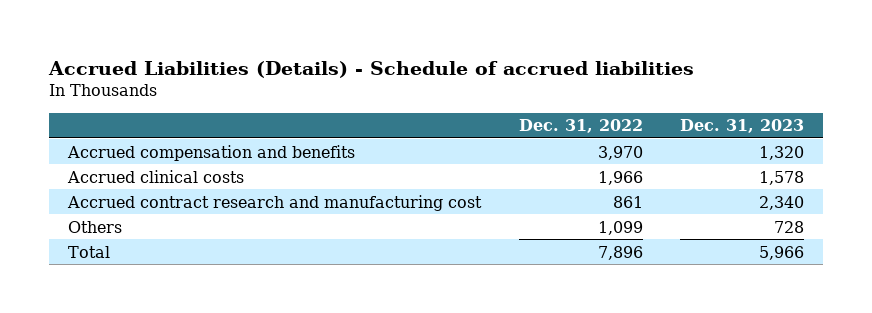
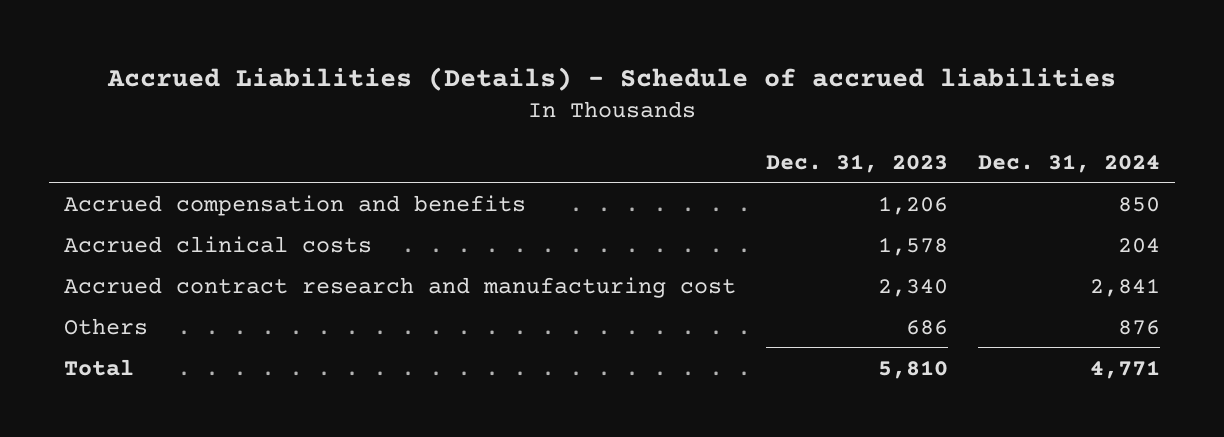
[518,119,643,134] Dec. 31, 2022 -> none
none -> [977,153,1160,173] Dec. 31, 2024
[758,145,804,160] 1,320 -> [877,195,948,215] 1,206
[773,220,804,233] 728 -> [905,319,948,335] 686
[758,245,804,260] 5,966 -> [877,359,948,379] 5,810

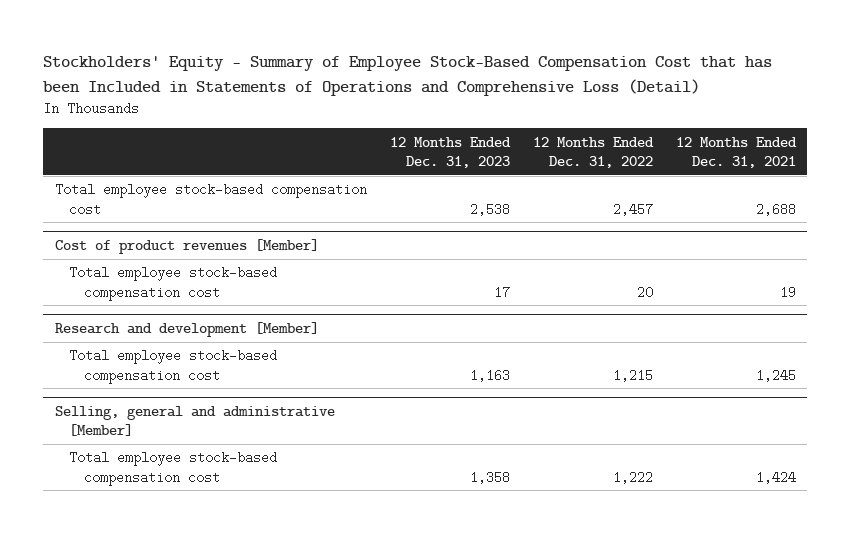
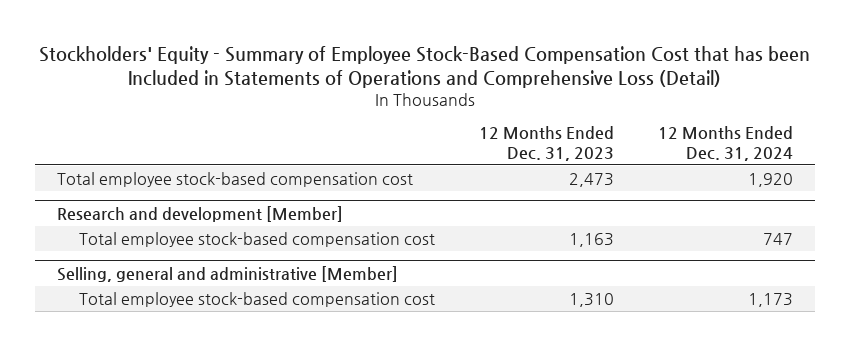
[532,136,654,168] 12 Months Ended Dec. 31, 2022 -> none
[675,136,797,168] 12 Months Ended Dec. 31, 2021 -> none
none -> [658,126,794,161] 12 Months Ended Dec. 31, 2024
[54,238,319,254] Cost of product revenues [Member] -> none
[69,266,278,301] Total employee stock-based compensation cost -> none
[469,202,510,216] 2,538 -> [569,172,615,187] 2,473
[469,470,510,484] 1,358 -> [569,292,615,307] 1,310

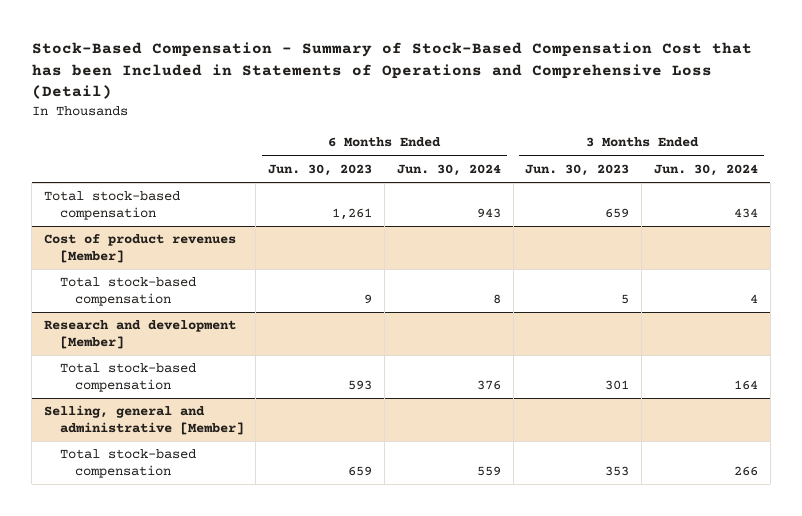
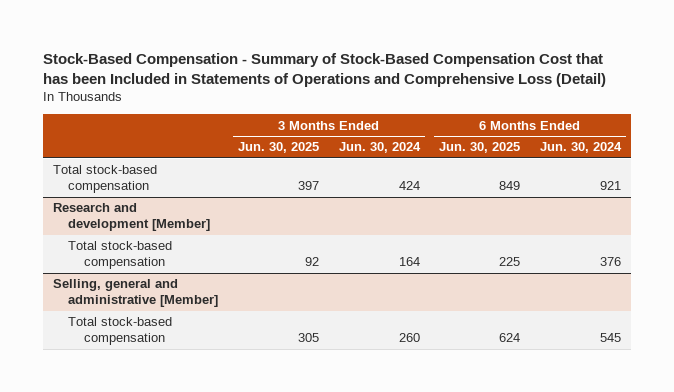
[268,164,373,177] Jun. 30, 2023 -> none
[525,164,630,177] Jun. 30, 2023 -> none
none -> [238,142,320,154] Jun. 30, 2025
none -> [439,142,521,154] Jun. 30, 2025
[44,234,237,263] Cost of product revenues [Member] -> none
[59,277,196,306] Total stock-based compensation -> none
[476,207,501,218] 943 -> [599,181,621,191] 921
[734,207,759,218] 434 -> [398,181,420,191] 424
[476,465,501,476] 559 -> [599,333,621,343] 545
[734,465,759,476] 266 -> [398,333,420,343] 260

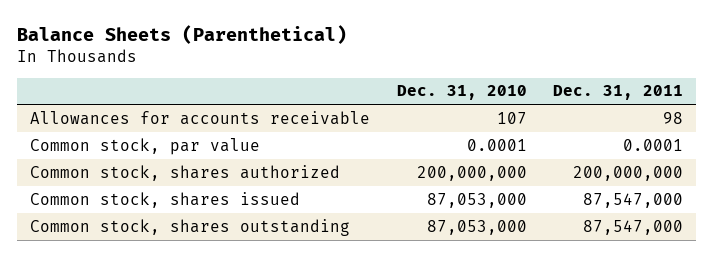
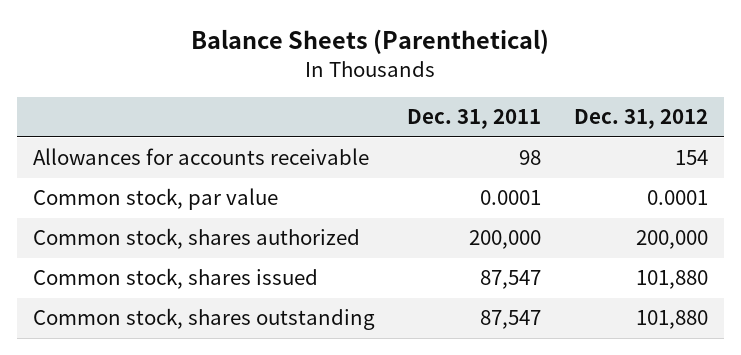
[396,85,527,101] Dec. 31, 2010 -> none
none -> [573,109,708,130] Dec. 31, 2012
[572,165,683,181] 200,000,000 -> [469,230,542,250] 200,000
[582,192,683,208] 87,547,000 -> [480,270,542,290] 87,547
[582,219,683,235] 87,547,000 -> [480,310,542,330] 87,547

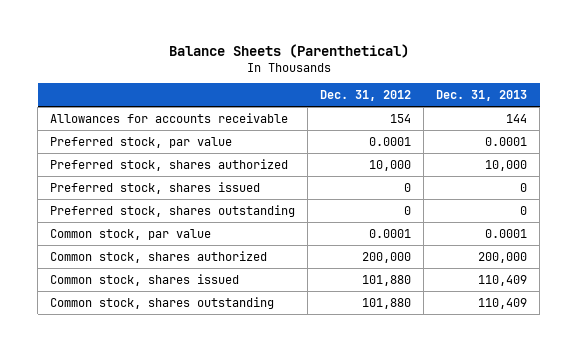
[407,109,542,130] Dec. 31, 2011 -> none
none -> [436,90,528,102] Dec. 31, 2013
none -> [50,136,233,148] Preferred stock, par value
none -> [50,158,289,171] Preferred stock, shares authorized
none -> [50,181,261,194] Preferred stock, shares issued
none -> [50,204,296,217] Preferred stock, shares outstanding

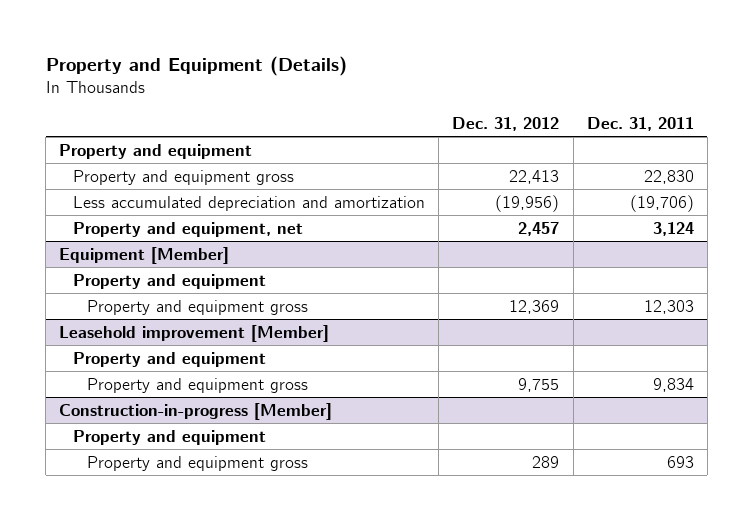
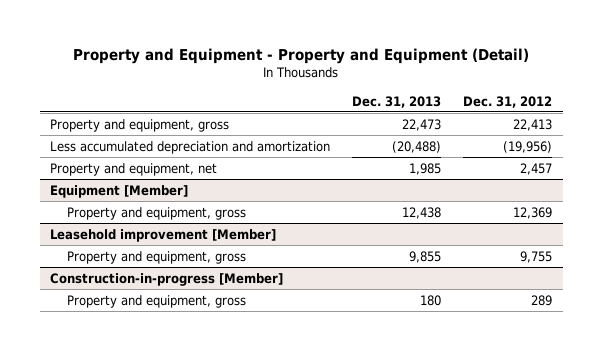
[45,56,347,77] Property and Equipment (Details) -> [73,47,530,64] Property and Equipment - Property and Equipment (Detail)
[586,116,694,131] Dec. 31, 2011 -> none
none -> [352,95,442,108] Dec. 31, 2013
[59,143,253,159] Property and equipment -> none
[73,169,295,185] Property and equipment gross -> [50,118,230,132] Property and equipment, gross
[73,273,267,289] Property and equipment -> none
[87,299,309,315] Property and equipment gross -> [66,206,246,220] Property and equipment, gross
[73,351,267,367] Property and equipment -> none
[87,377,309,393] Property and equipment gross -> [66,250,246,264] Property and equipment, gross
[73,429,267,445] Property and equipment -> none
[87,455,309,471] Property and equipment gross -> [66,294,246,308] Property and equipment, gross

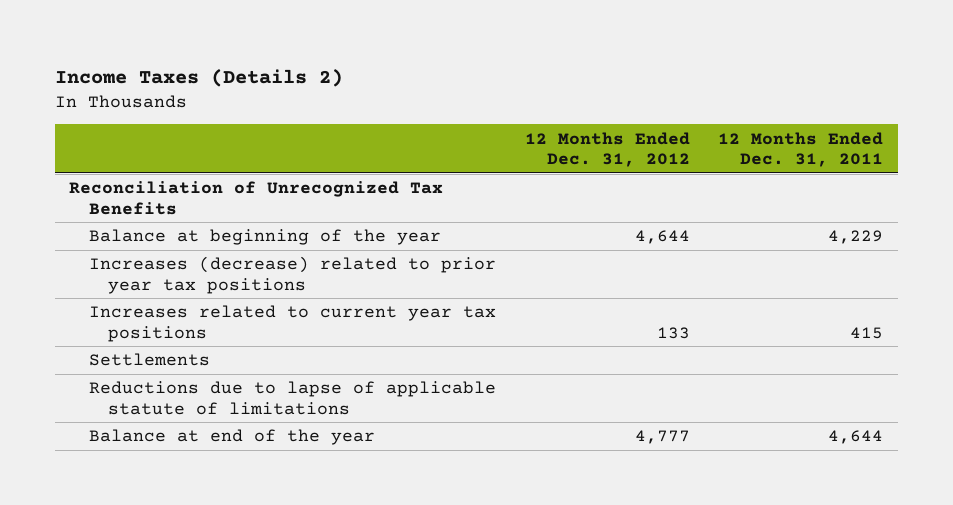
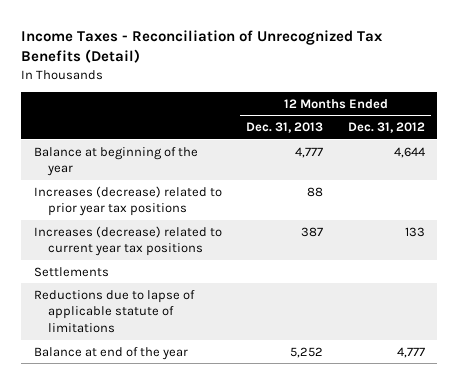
[54,68,343,87] Income Taxes (Details 2) -> [21,30,384,64] Income Taxes - Reconciliation of Unrecognized Tax Benefits (Detail)
[718,131,884,168] 12 Months Ended Dec. 31, 2011 -> none
none -> [246,122,324,134] Dec. 31, 2013
[69,181,444,215] Reconciliation of Unrecognized Tax Benefits -> none
[88,305,496,342] Increases related to current year tax positions -> [33,225,222,257] Increases (decrease) related to current year tax positions

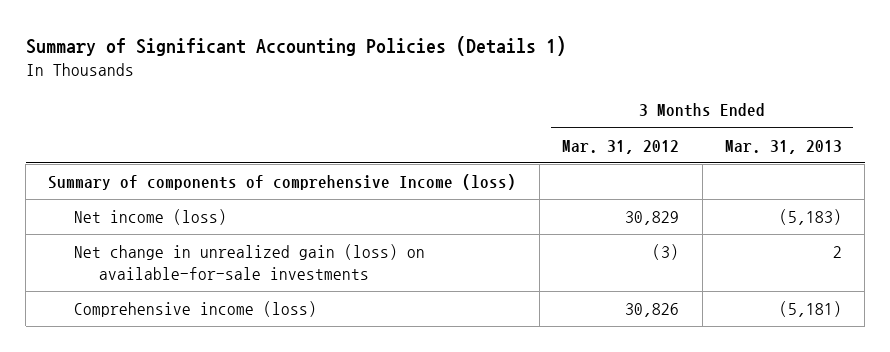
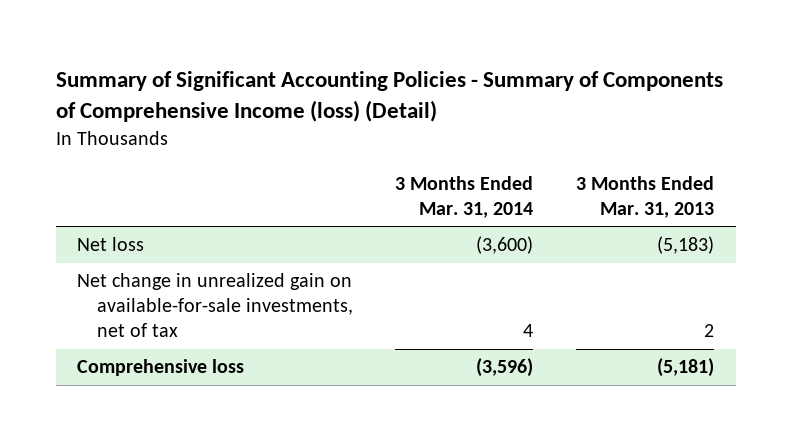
[25,36,566,57] Summary of Significant Accounting Policies (Details 1) -> [55,70,723,123] Summary of Significant Accounting Policies - Summary of Components of Comprehensive Income (loss) (Detail)
[562,139,680,154] Mar. 31, 2012 -> none
none -> [395,175,534,218] 3 Months Ended Mar. 31, 2014
[48,174,517,191] Summary of components of comprehensive Income (loss) -> none
[73,209,227,226] Net income (loss) -> [77,237,145,252] Net loss
[73,244,425,281] Net change in unrealized gain (loss) on available-for-sale investments -> [77,273,353,338] Net change in unrealized gain on available-for-sale investments, net of tax
[73,301,317,318] Comprehensive income (loss) -> [77,359,245,377] Comprehensive loss

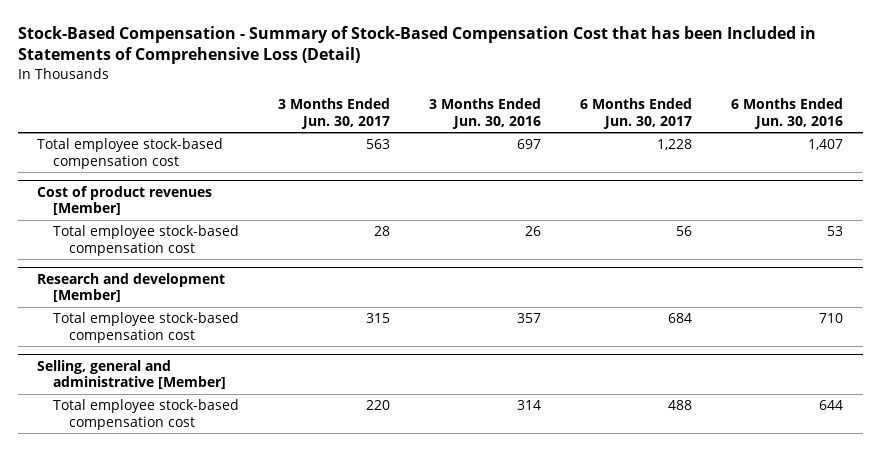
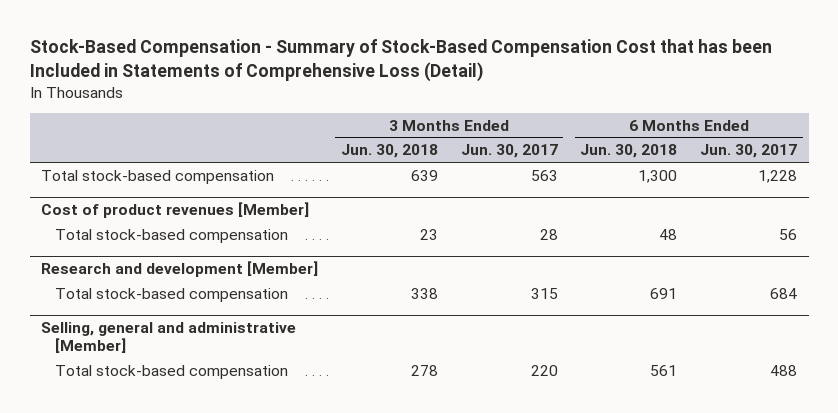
[429,98,542,129] 3 Months Ended Jun. 30, 2016 -> none
[731,98,844,129] 6 Months Ended Jun. 30, 2016 -> none
none -> [340,144,438,159] Jun. 30, 2018
none -> [580,144,678,159] Jun. 30, 2018
[37,138,224,169] Total employee stock-based compensation cost -> [40,169,274,184] Total stock-based compensation
[53,225,240,256] Total employee stock-based compensation cost -> [55,228,289,243] Total stock-based compensation
[53,312,240,343] Total employee stock-based compensation cost -> [55,287,289,302] Total stock-based compensation
[53,399,240,430] Total employee stock-based compensation cost -> [55,364,289,379] Total stock-based compensation

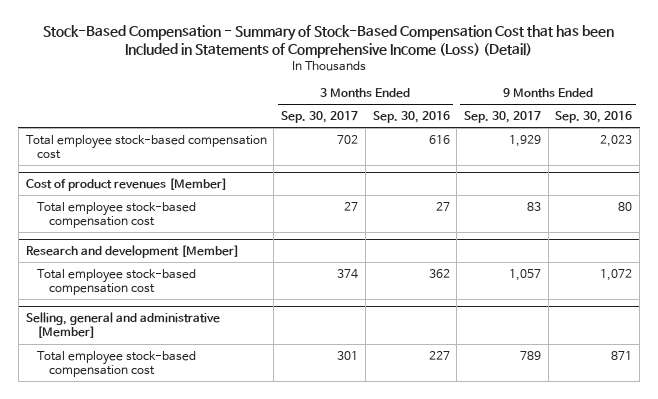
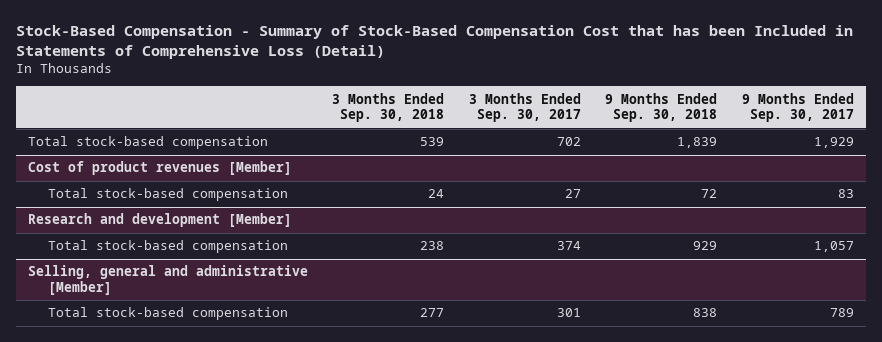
[43,25,615,59] Stock-Based Compensation - Summary of Stock-Based Compensation Cost that has been Included in Statements of Comprehensive Income (Loss) (Detail) -> [15,24,853,59] Stock-Based Compensation - Summary of Stock-Based Compensation Cost that has been Included in Statements of Comprehensive Loss (Detail)
[372,111,450,124] Sep. 30, 2016 -> none
[555,111,633,124] Sep. 30, 2016 -> none
none -> [332,92,445,123] 3 Months Ended Sep. 30, 2018
none -> [605,92,718,123] 9 Months Ended Sep. 30, 2018
[25,134,267,160] Total employee stock-based compensation cost -> [27,136,268,150] Total stock-based compensation
[37,201,197,229] Total employee stock-based compensation cost -> [48,188,289,202] Total stock-based compensation
[37,268,197,296] Total employee stock-based compensation cost -> [48,240,289,254] Total stock-based compensation
[37,350,197,378] Total employee stock-based compensation cost -> [48,307,289,321] Total stock-based compensation

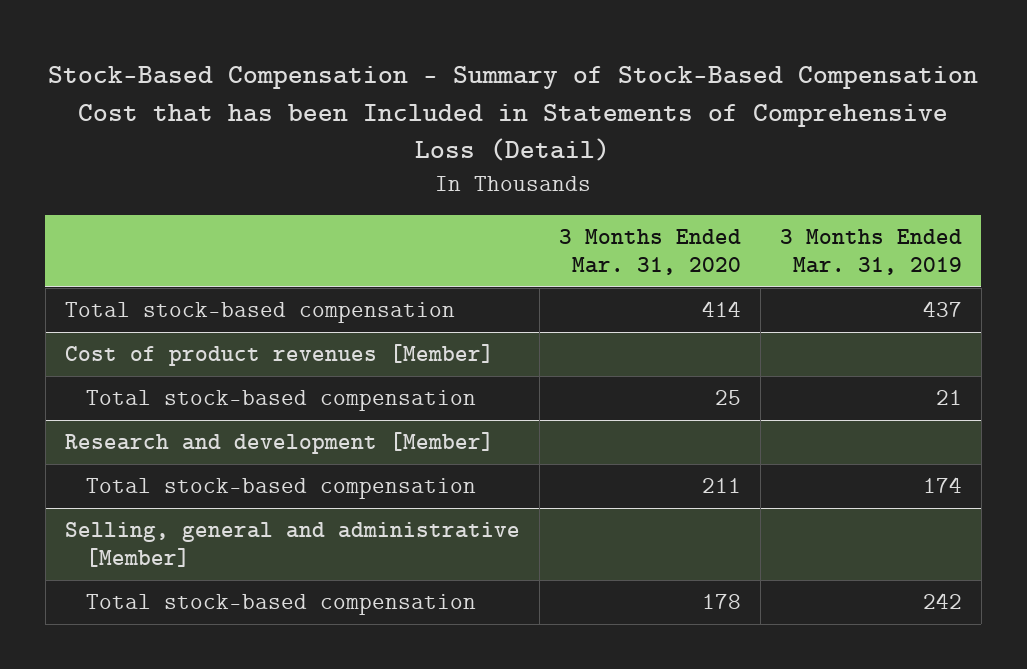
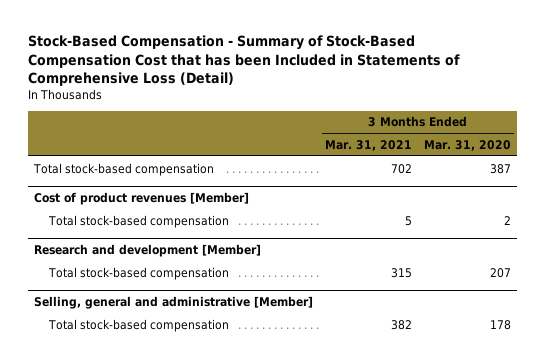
[779,229,962,276] 3 Months Ended Mar. 31, 2019 -> none
none -> [325,139,413,151] Mar. 31, 2021
[701,301,741,318] 414 -> [490,163,512,174] 387
[714,390,741,406] 25 -> [504,215,512,225] 2
[701,478,741,494] 211 -> [490,267,512,278] 207

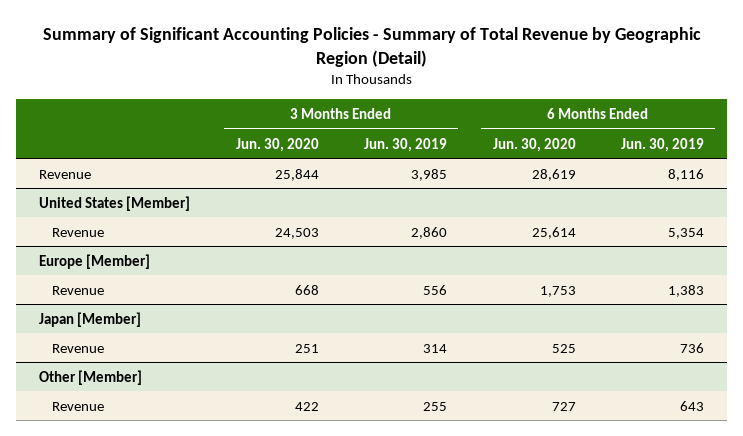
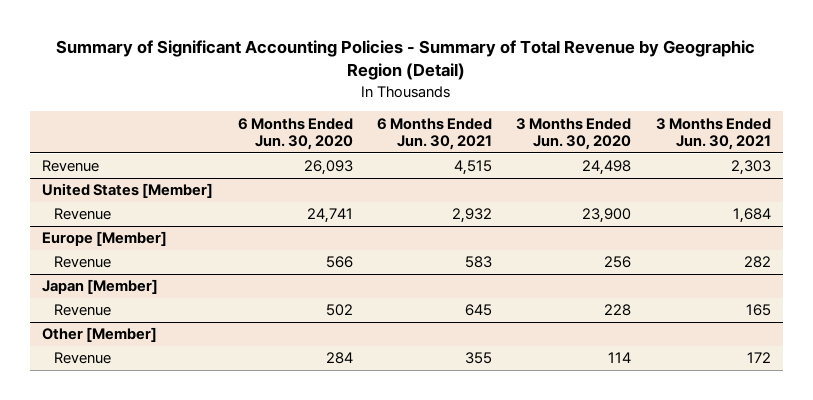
[364,137,448,152] Jun. 30, 2019 -> none
[620,137,704,152] Jun. 30, 2019 -> none
none -> [376,117,492,151] 6 Months Ended Jun. 30, 2021
none -> [655,117,771,151] 3 Months Ended Jun. 30, 2021
[274,168,319,181] 25,844 -> [582,160,632,176] 24,498
[531,168,576,181] 28,619 -> [303,160,353,176] 26,093
[274,227,319,239] 24,503 -> [582,208,632,224] 23,900
[531,226,576,239] 25,614 -> [306,208,353,224] 24,741
[294,284,319,295] 668 -> [604,256,632,269] 256
[539,285,576,297] 1,753 -> [325,256,353,269] 566
[294,343,319,353] 251 -> [604,304,632,317] 228
[551,343,576,353] 525 -> [325,304,353,317] 502
[294,401,319,411] 422 -> [608,352,632,364] 114
[551,401,576,411] 727 -> [325,352,353,365] 284

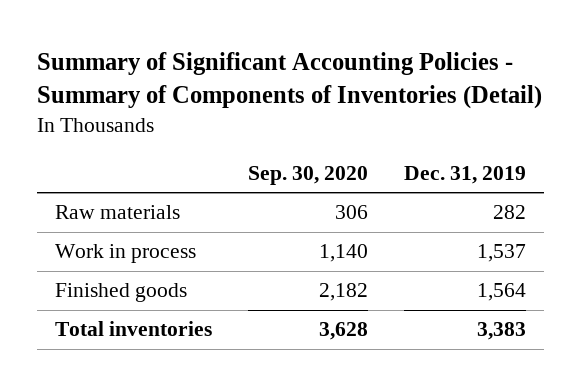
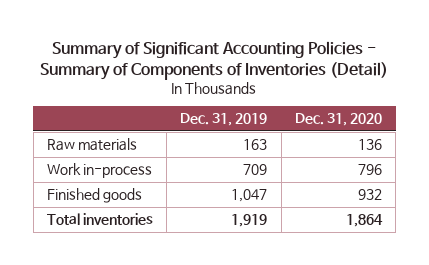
[247,165,368,185] Sep. 30, 2020 -> none
none -> [295,113,383,127] Dec. 31, 2020
[492,205,526,220] 282 -> [243,139,268,151] 163
[54,244,196,264] Work in process -> [46,163,152,179] Work in-process
[476,244,526,263] 1,537 -> [243,164,268,176] 709
[476,283,526,302] 1,564 -> [231,189,268,203] 1,047
[476,322,526,341] 3,383 -> [231,214,268,228] 1,919

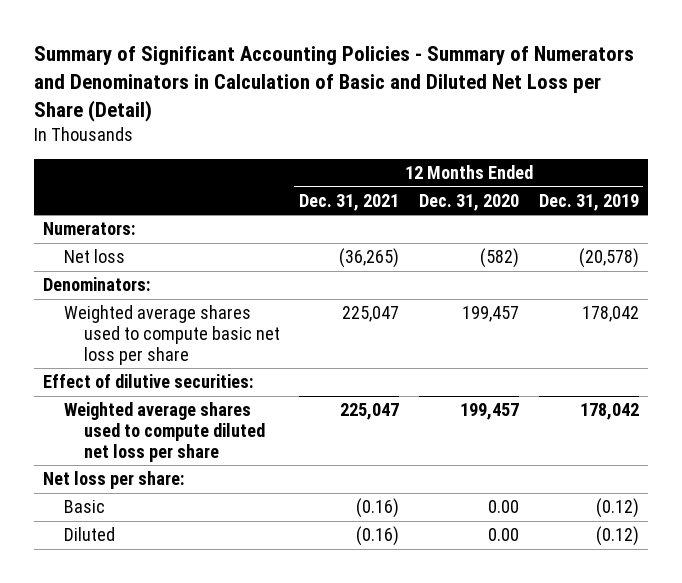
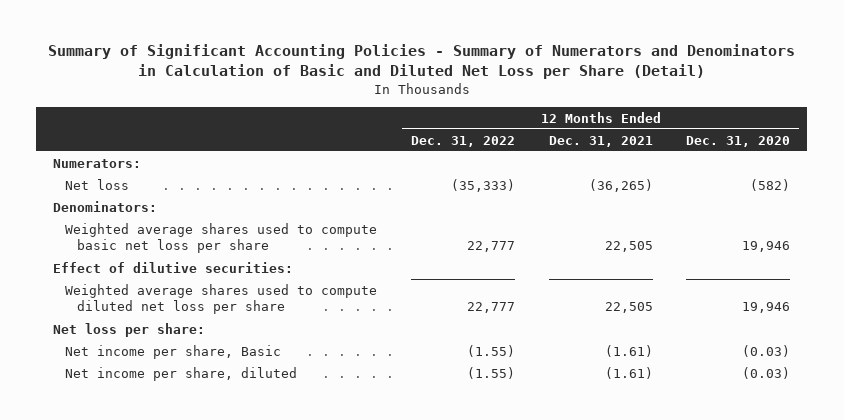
[538,193,639,211] Dec. 31, 2019 -> none
none -> [410,135,515,147] Dec. 31, 2022
[342,306,400,323] 225,047 -> [604,241,653,253] 22,505
[461,306,519,323] 199,457 -> [742,241,791,253] 19,946
[340,403,400,421] 225,047 -> [604,302,653,314] 22,505
[459,403,519,421] 199,457 -> [742,302,791,314] 19,946
[63,500,105,514] Basic -> [64,344,281,359] Net income per share, Basic
[356,498,400,519] (0.16) -> [604,344,653,357] (1.61)
[487,500,519,514] 0.00 -> [742,344,791,357] (0.03)
[63,527,115,542] Diluted -> [64,366,297,381] Net income per share, diluted
[356,526,400,547] (0.16) -> [604,366,653,379] (1.61)
[487,528,519,542] 0.00 -> [742,366,791,379] (0.03)

